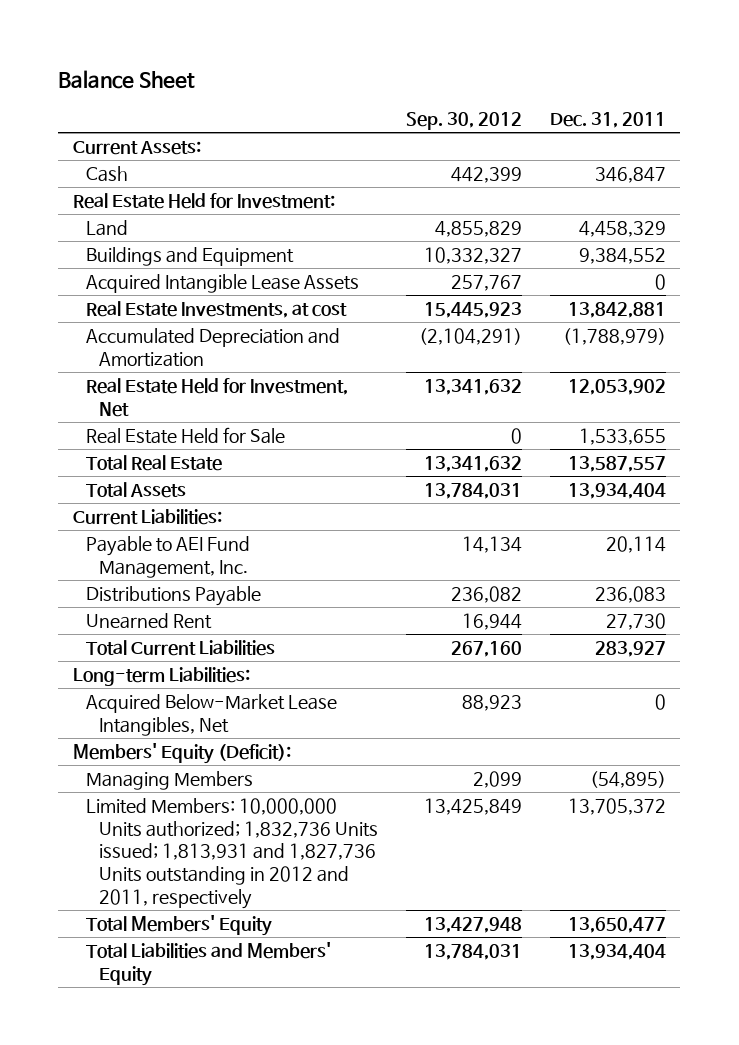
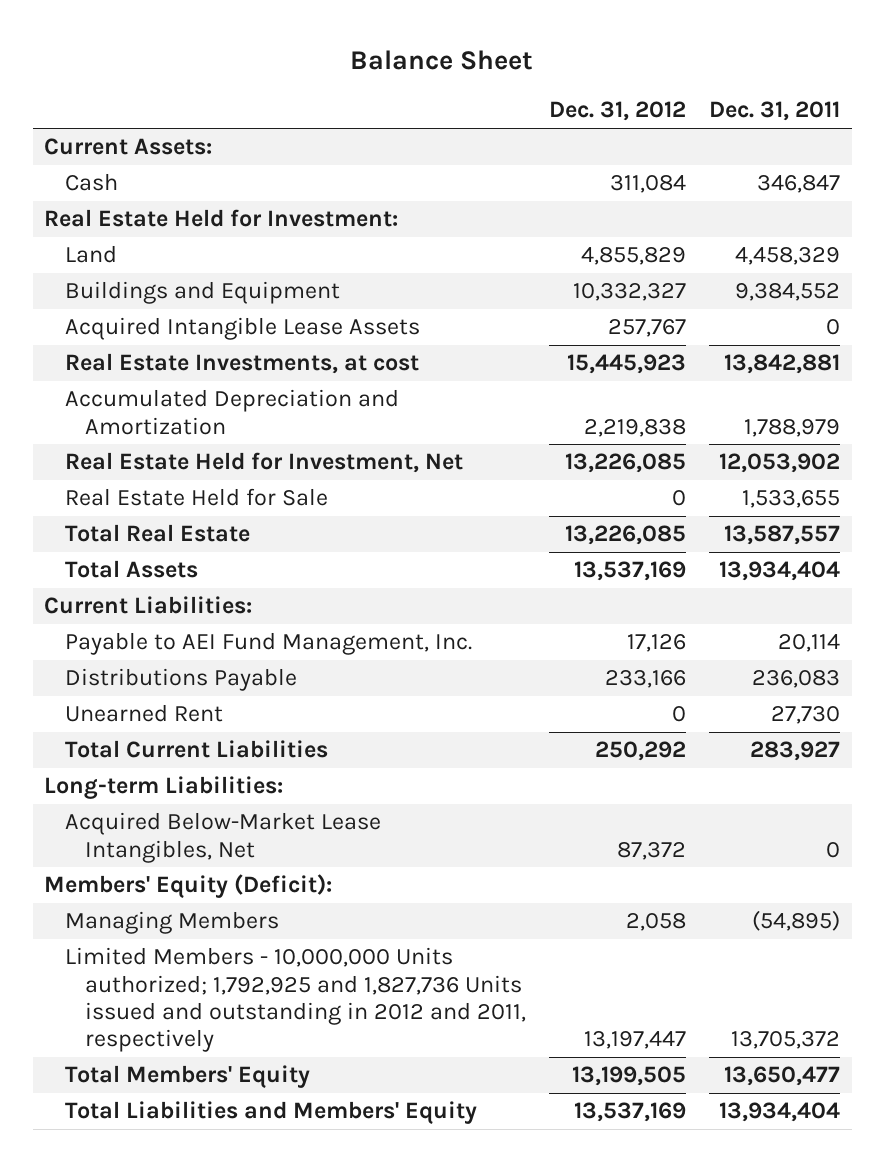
[405,112,522,131] Sep. 30, 2012 -> none
none -> [549,101,687,122] Dec. 31, 2012
[563,328,667,346] (1,788,979) -> [744,418,841,437] 1,788,979
[85,798,378,909] Limited Members: 10,000,000 Units authorized; 1,832,736 Units issued; 1,813,931 and 1,827,736 Units outstanding in 2012 and 2011, respectively -> [64,947,526,1052] Limited Members - 10,000,000 Units authorized; 1,792,925 and 1,827,736 Units issued and outstanding in 2012 and 2011, respectively

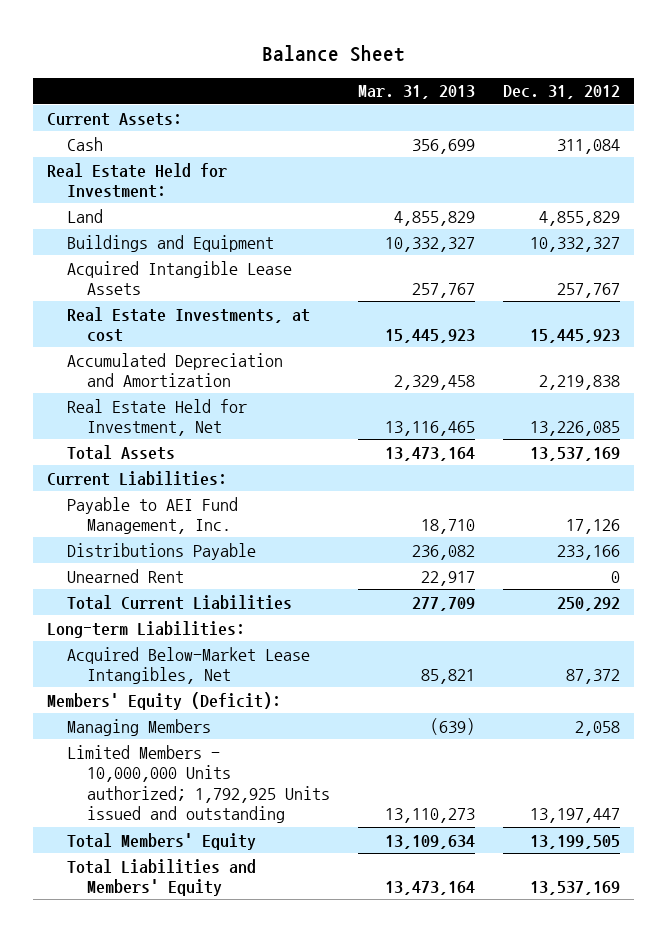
[709,101,841,122] Dec. 31, 2011 -> none
none -> [358,85,476,100] Mar. 31, 2013
[64,488,328,507] Real Estate Held for Sale -> none
[64,524,250,543] Total Real Estate -> none
[64,947,526,1052] Limited Members - 10,000,000 Units authorized; 1,792,925 and 1,827,736 Units issued and outstanding in 2012 and 2011, respectively -> [67,744,331,824] Limited Members - 10,000,000 Units authorized; 1,792,925 Units issued and outstanding

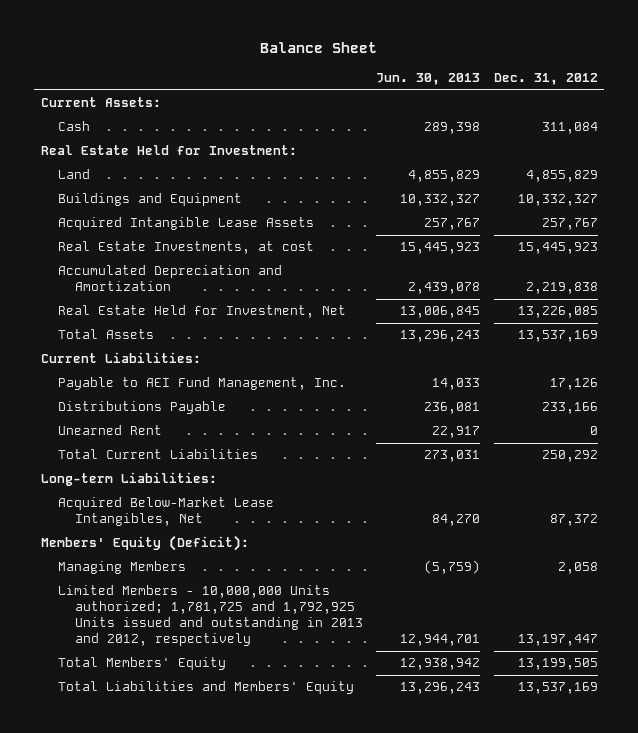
[358,85,476,100] Mar. 31, 2013 -> none
none -> [376,72,481,85] Jun. 30, 2013
[67,744,331,824] Limited Members - 10,000,000 Units authorized; 1,792,925 Units issued and outstanding -> [57,585,363,647] Limited Members - 10,000,000 Units authorized; 1,781,725 and 1,792,925 Units issued and outstanding in 2013 and 2012, respectively

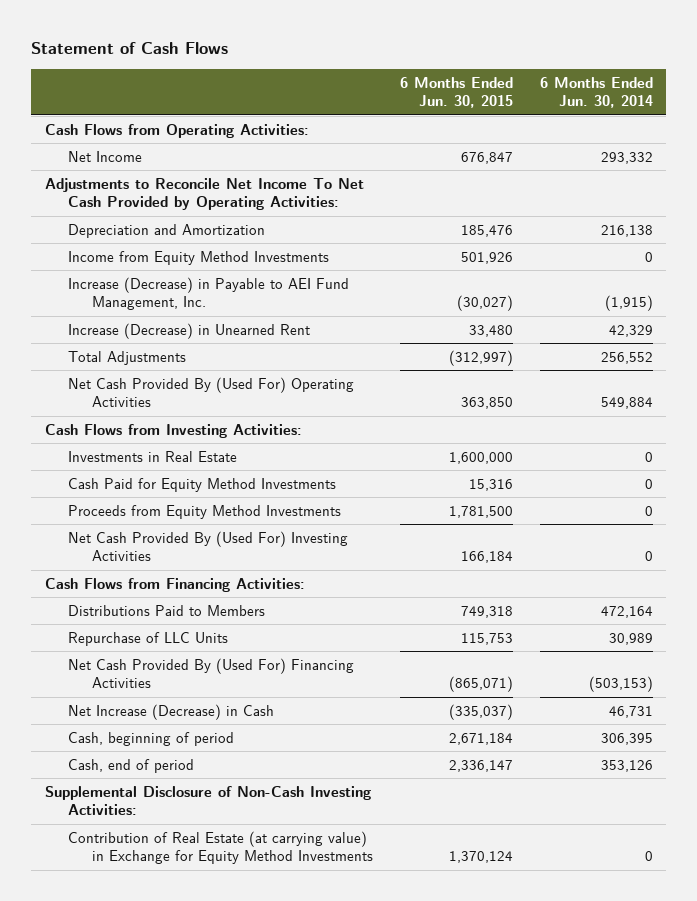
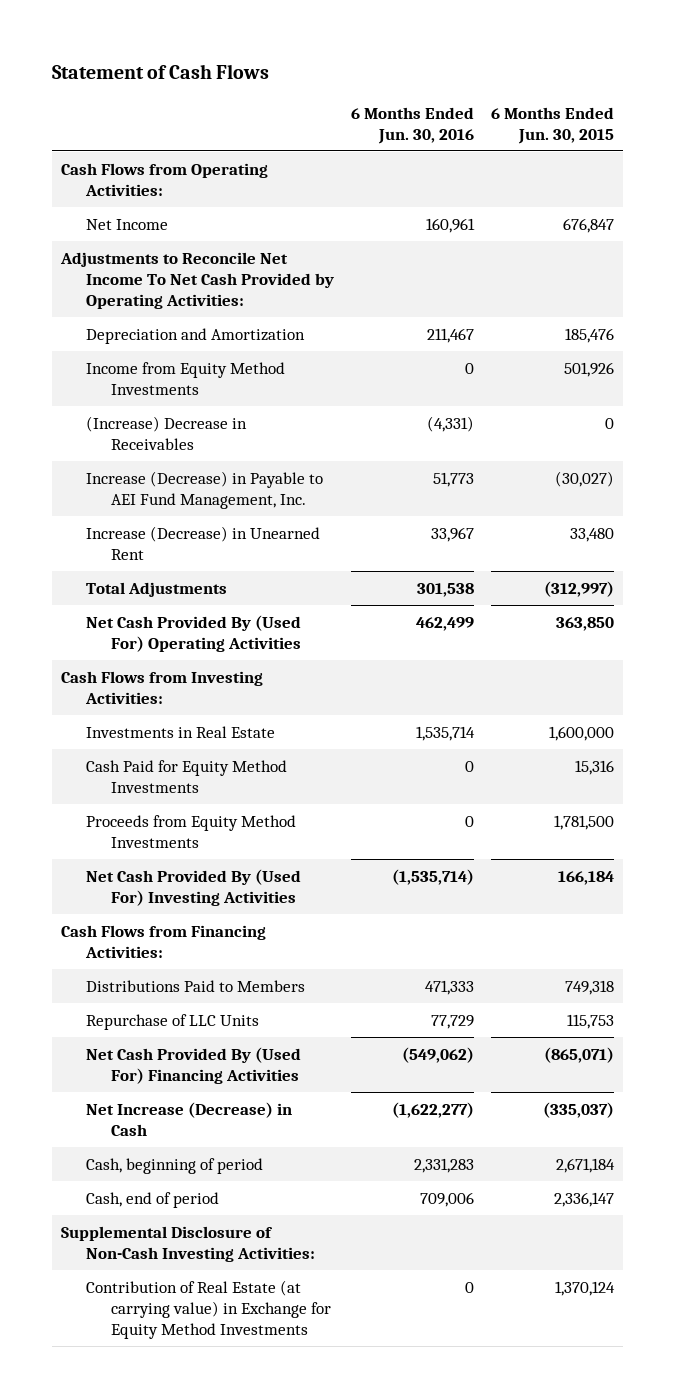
[539,76,653,109] 6 Months Ended Jun. 30, 2014 -> none
none -> [351,106,475,144] 6 Months Ended Jun. 30, 2016
none -> [86,415,248,450] (Increase) Decrease in Receivables

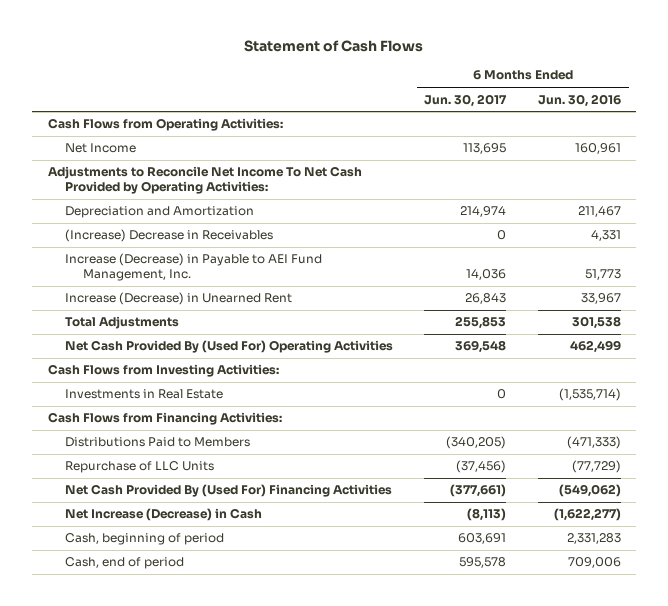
[491,106,615,144] 6 Months Ended Jun. 30, 2015 -> none
none -> [424,93,508,107] Jun. 30, 2017
[86,361,286,395] Income from Equity Method Investments -> none
[427,415,475,432] (4,331) -> [590,230,621,242] 4,331
[86,759,288,793] Cash Paid for Equity Method Investments -> none
[86,814,297,848] Proceeds from Equity Method Investments -> none
[86,868,302,906] Net Cash Provided By (Used For) Investing Activities -> none
[416,725,476,741] 1,535,714 -> [558,388,621,402] (1,535,714)
[425,979,475,995] 471,333 -> [566,436,621,450] (471,333)
[431,1014,475,1029] 77,729 -> [571,460,621,474] (77,729)
[60,1225,316,1262] Supplemental Disclosure of Non-Cash Investing Activities: -> none
[86,1279,332,1339] Contribution of Real Estate (at carrying value) in Exchange for Equity Method Investments -> none

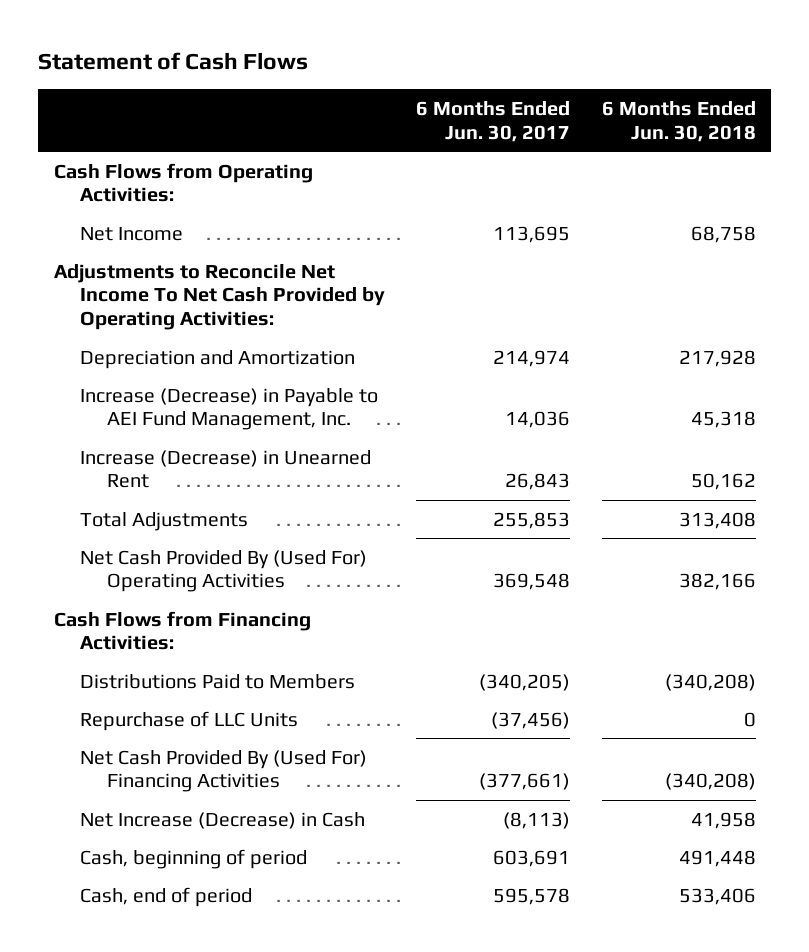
[537,93,621,107] Jun. 30, 2016 -> none
none -> [601,100,756,142] 6 Months Ended Jun. 30, 2018
[65,229,274,243] (Increase) Decrease in Receivables -> none
[47,364,279,378] Cash Flows from Investing Activities: -> none
[65,389,224,400] Investments in Real Estate -> none

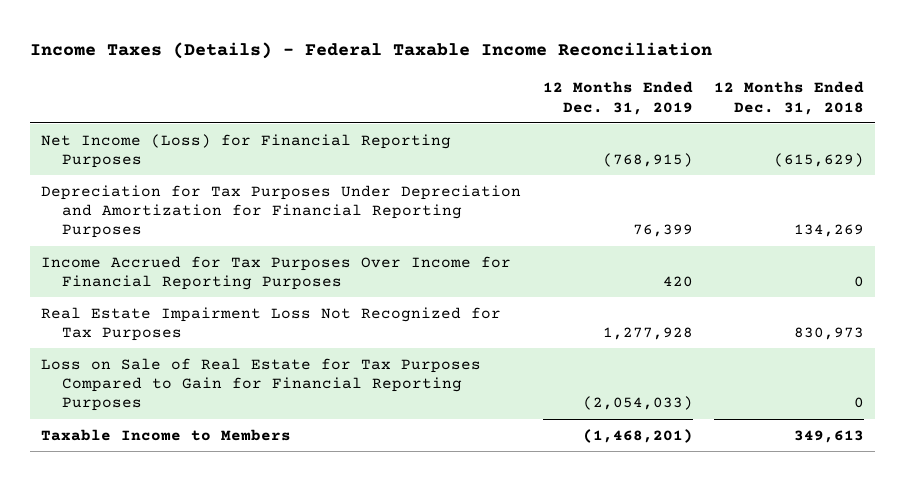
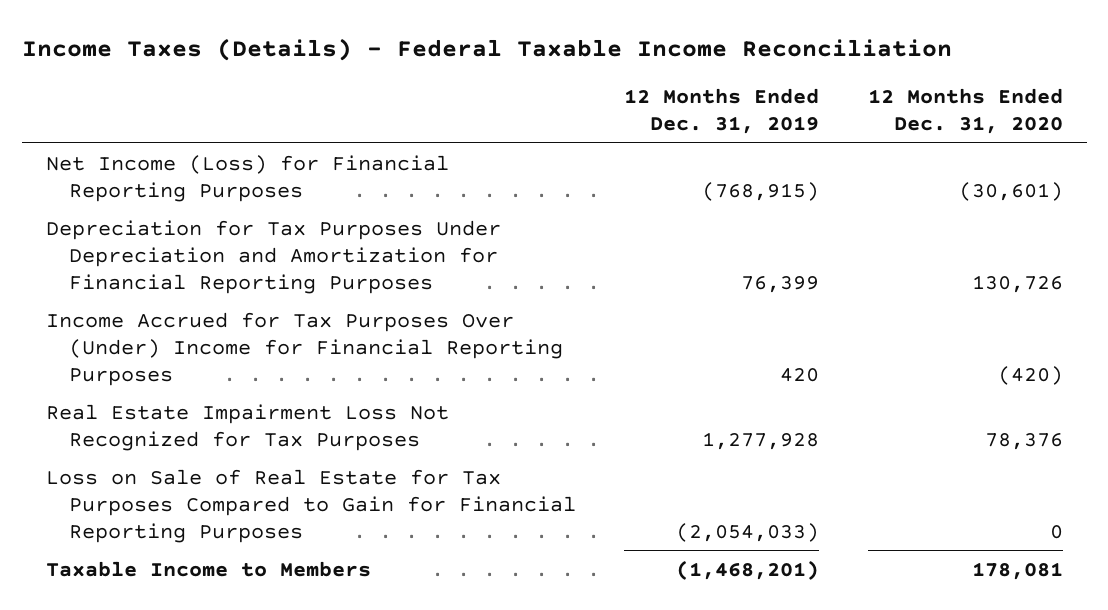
[714,81,865,115] 12 Months Ended Dec. 31, 2018 -> none
none -> [867,88,1063,135] 12 Months Ended Dec. 31, 2020
[41,255,512,290] Income Accrued for Tax Purposes Over Income for Financial Reporting Purposes -> [45,311,564,386] Income Accrued for Tax Purposes Over (Under) Income for Financial Reporting Purposes

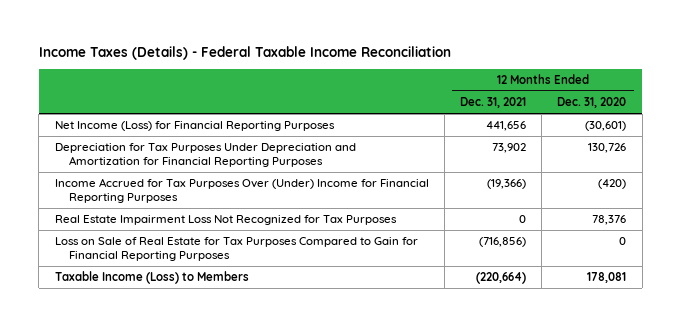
[624,88,820,135] 12 Months Ended Dec. 31, 2019 -> none
none -> [459,97,526,109] Dec. 31, 2021
[45,560,371,577] Taxable Income to Members -> [54,271,249,285] Taxable Income (Loss) to Members

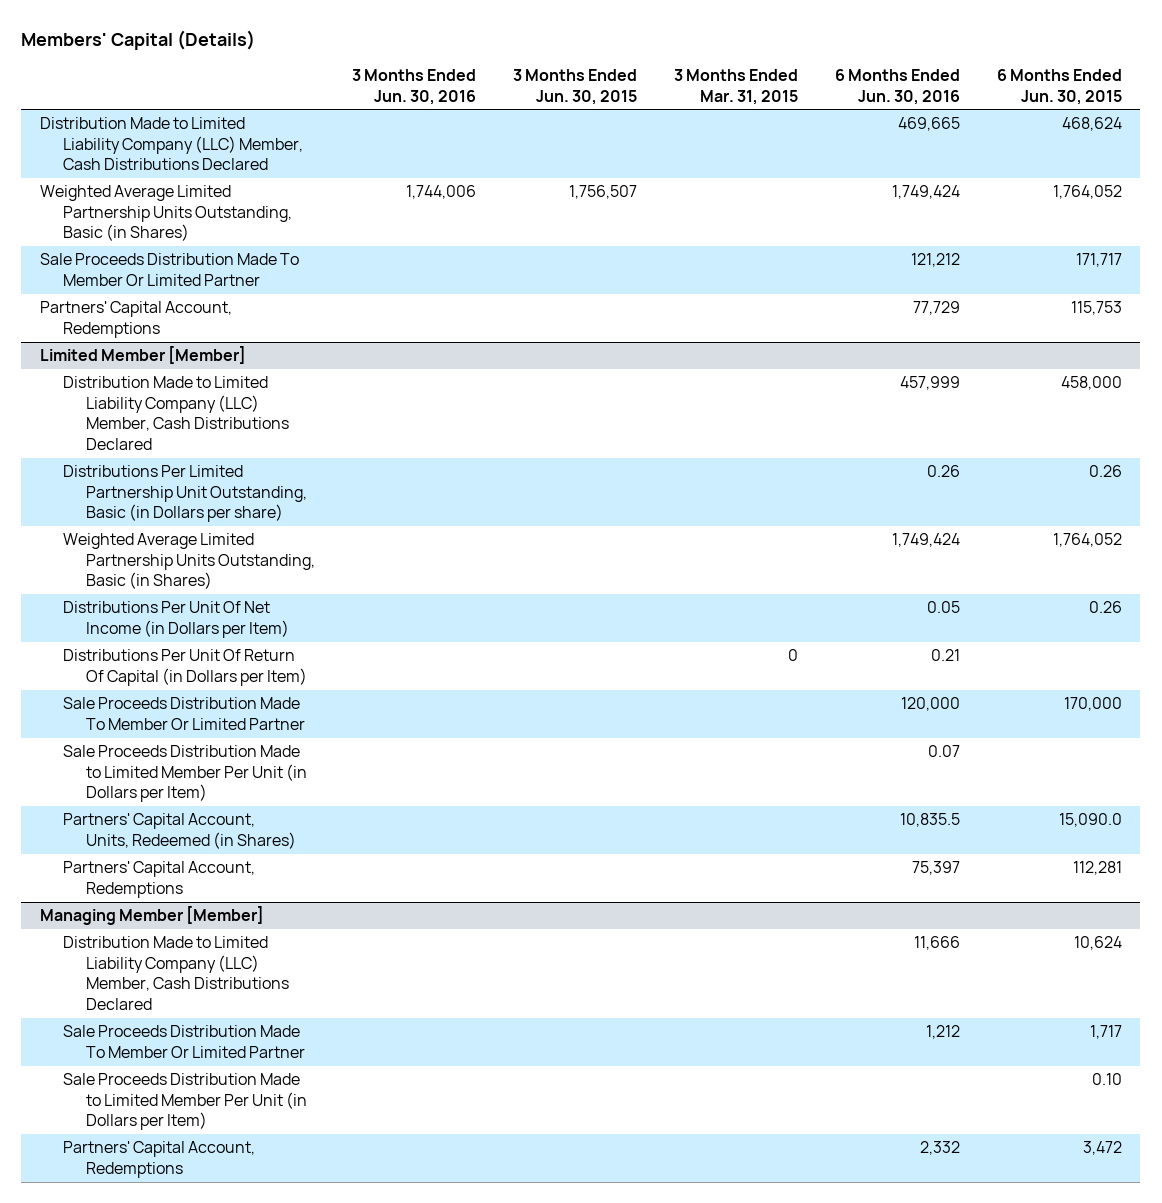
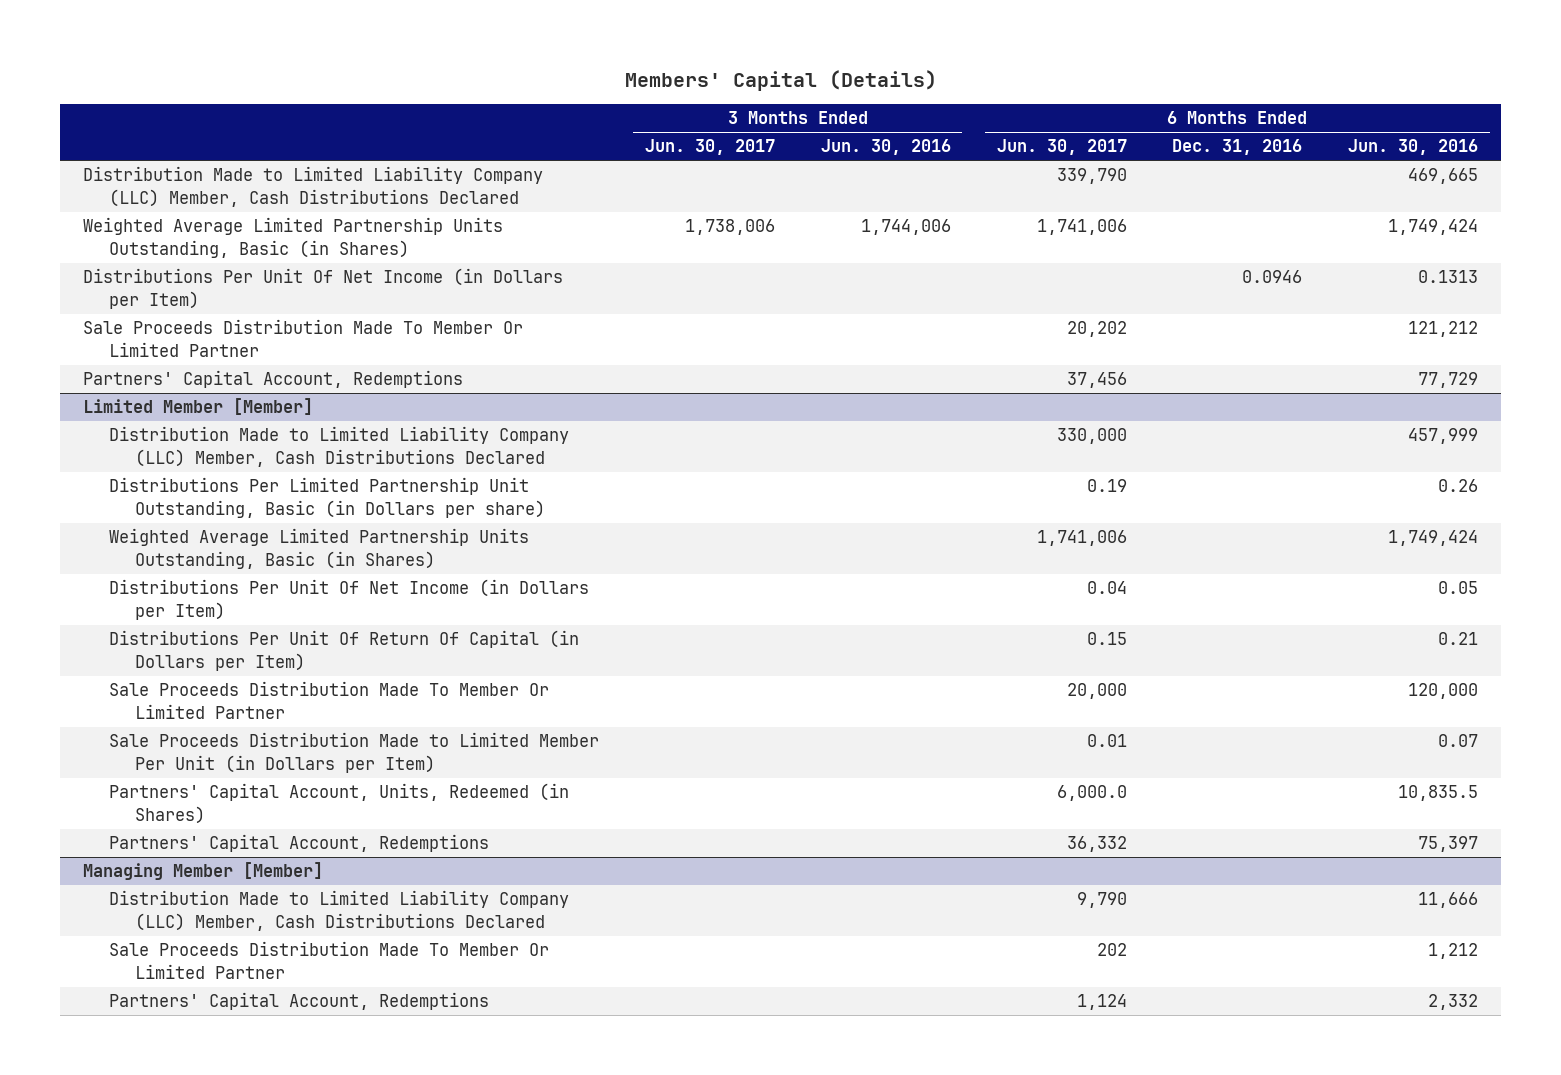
[512,69,637,105] 3 Months Ended Jun. 30, 2015 -> none
[673,69,798,105] 3 Months Ended Mar. 31, 2015 -> none
[996,69,1122,105] 6 Months Ended Jun. 30, 2015 -> none
none -> [644,139,775,156] Jun. 30, 2017
none -> [996,139,1127,156] Jun. 30, 2017
none -> [1172,139,1303,156] Dec. 31, 2016
none -> [82,268,563,309] Distributions Per Unit Of Net Income (in Dollars per Item)
[62,1073,307,1131] Sale Proceeds Distribution Made to Limited Member Per Unit (in Dollars per Item) -> none

